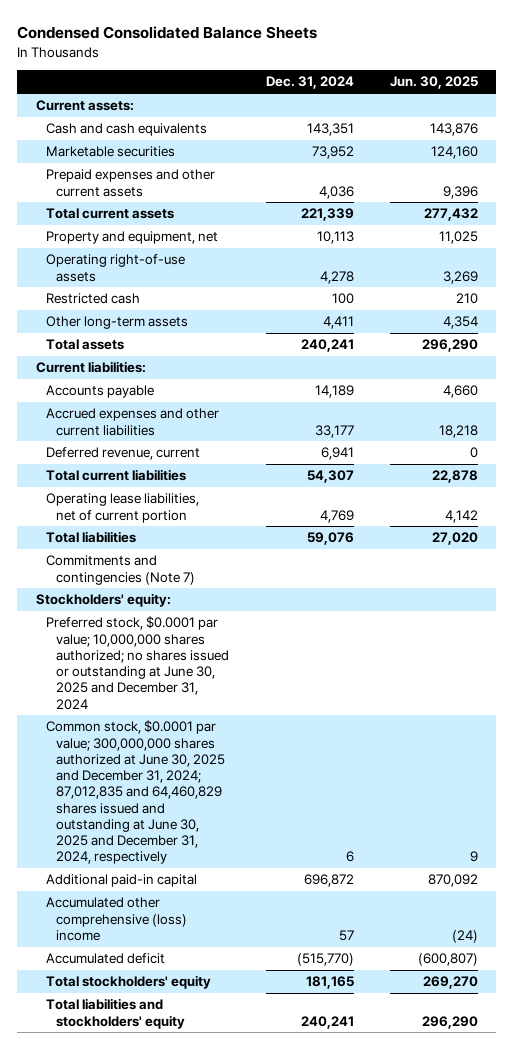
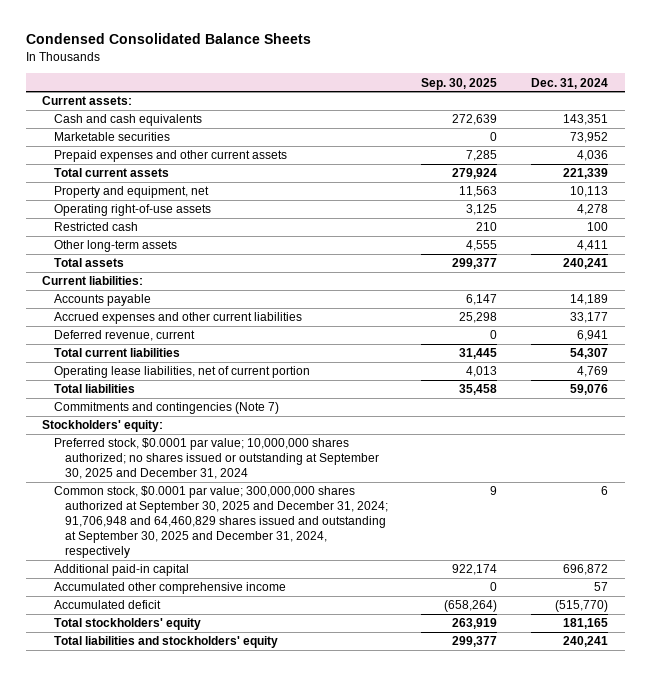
[390,76,479,90] Jun. 30, 2025 -> none
none -> [421,77,498,90] Sep. 30, 2025
[45,616,230,710] Preferred stock, $0.0001 par value; 10,000,000 shares authorized; no shares issued or outstanding at June 30, 2025 and December 31, 2024 -> [53,438,380,480] Preferred stock, $0.0001 par value; 10,000,000 shares authorized; no shares issued or outstanding at September 30, 2025 and December 31, 2024
[45,720,226,865] Common stock, $0.0001 par value; 300,000,000 shares authorized at June 30, 2025 and December 31, 2024; 87,012,835 and 64,460,829 shares issued and outstanding at June 30, 2025 and December 31, 2024, respectively -> [53,486,389,559] Common stock, $0.0001 par value; 300,000,000 shares authorized at September 30, 2025 and December 31, 2024; 91,706,948 and 64,460,829 shares issued and outstanding at September 30, 2025 and December 31, 2024, respectively
[45,897,188,941] Accumulated other comprehensive (loss) income -> [53,582,286,595] Accumulated other comprehensive income

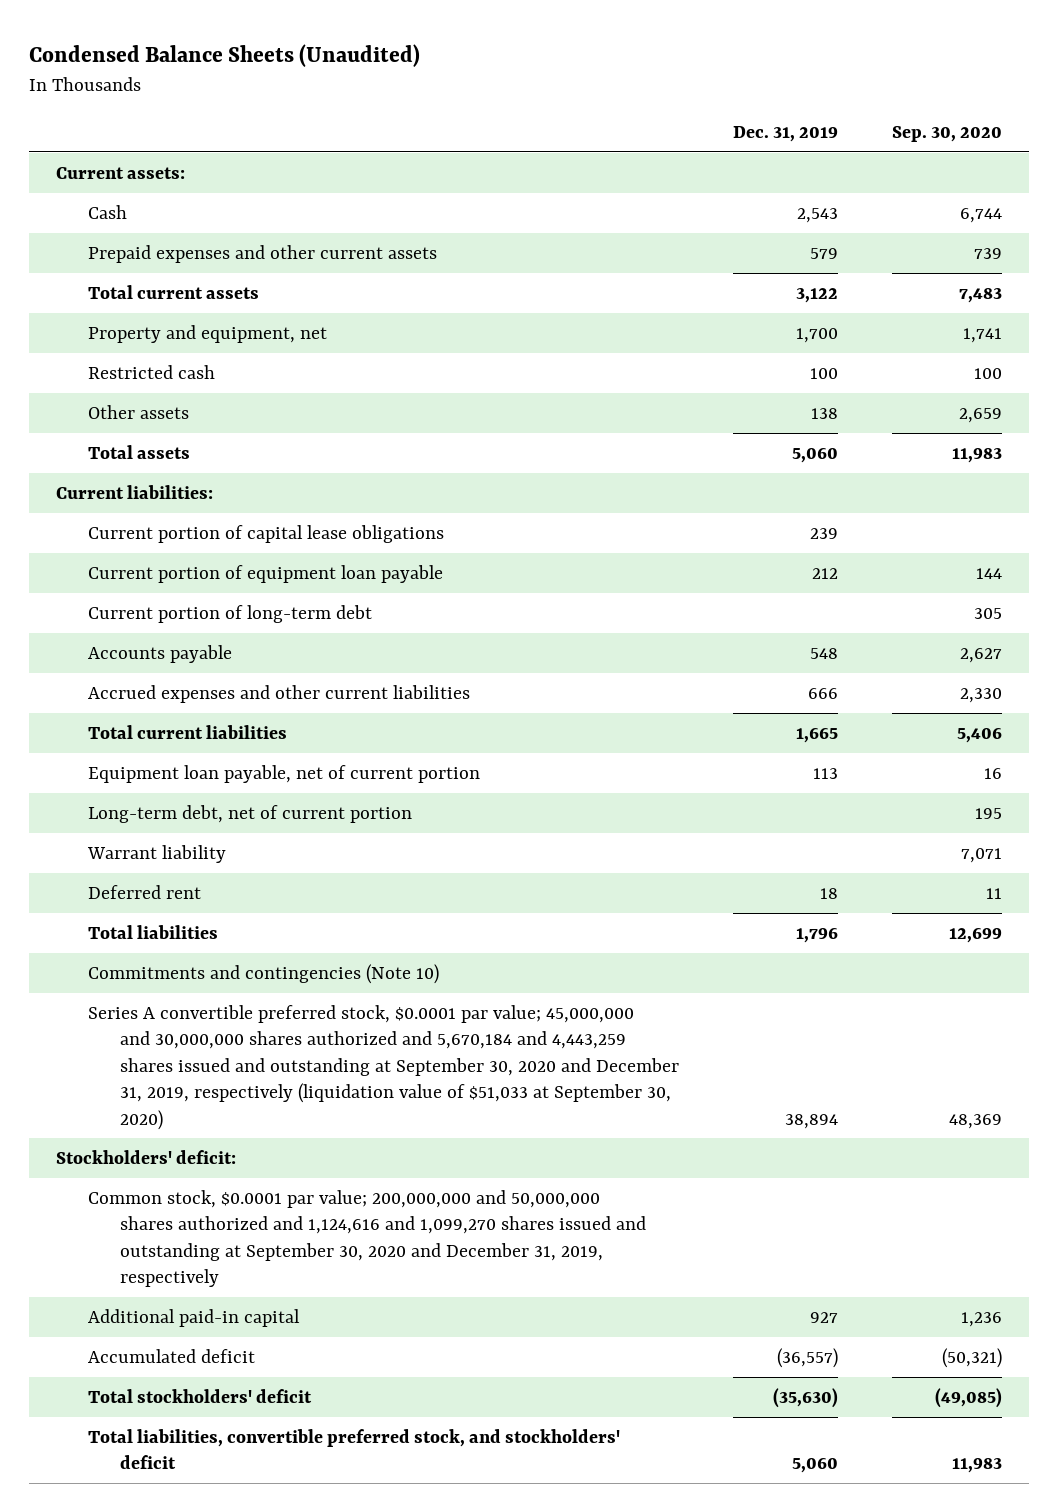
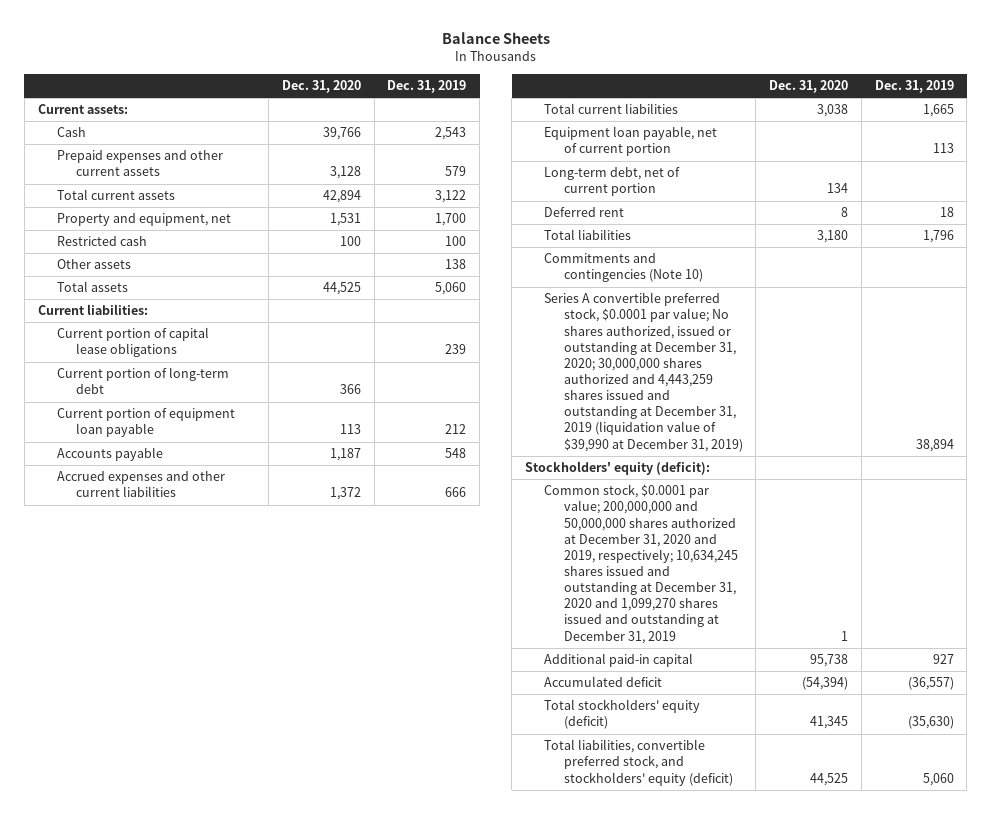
[29,44,421,68] Condensed Balance Sheets (Unaudited) -> [441,32,550,45] Balance Sheets
[891,126,1002,143] Sep. 30, 2020 -> none
none -> [281,80,361,94] Dec. 31, 2020
[88,565,444,584] Current portion of equipment loan payable -> [57,408,236,438] Current portion of equipment loan payable
[87,845,227,864] Warrant liability -> none
[88,1005,680,1130] Series A convertible preferred stock, $0.0001 par value; 45,000,000 and 30,000,000 shares authorized and 5,670,184 and 4,443,259 shares issued and outstanding at September 30, 2020 and December 31, 2019, respectively (liquidation value of $51,033 at September 30, 2020) -> [544,292,743,452] Series A convertible preferred stock, $0.0001 par value; No shares authorized, issued or outstanding at December 31, 2020; 30,000,000 shares authorized and 4,443,259 shares issued and outstanding at December 31, 2019 (liquidation value of $39,990 at December 31, 2019)
[56,1150,237,1165] Stockholders' deficit: -> [524,461,710,476] Stockholders' equity (deficit):
[88,1190,647,1288] Common stock, $0.0001 par value; 200,000,000 and 50,000,000 shares authorized and 1,124,616 and 1,099,270 shares issued and outstanding at September 30, 2020 and December 31, 2019, respectively -> [544,484,738,644] Common stock, $0.0001 par value; 200,000,000 and 50,000,000 shares authorized at December 31, 2020 and 2019, respectively; 10,634,245 shares issued and outstanding at December 31, 2020 and 1,099,270 shares issued and outstanding at December 31, 2019
[88,1389,313,1404] Total stockholders' deficit -> [544,699,701,730] Total stockholders' equity (deficit)
[88,1429,621,1470] Total liabilities, convertible preferred stock, and stockholders' deficit -> [544,739,733,786] Total liabilities, convertible preferred stock, and stockholders' equity (deficit)

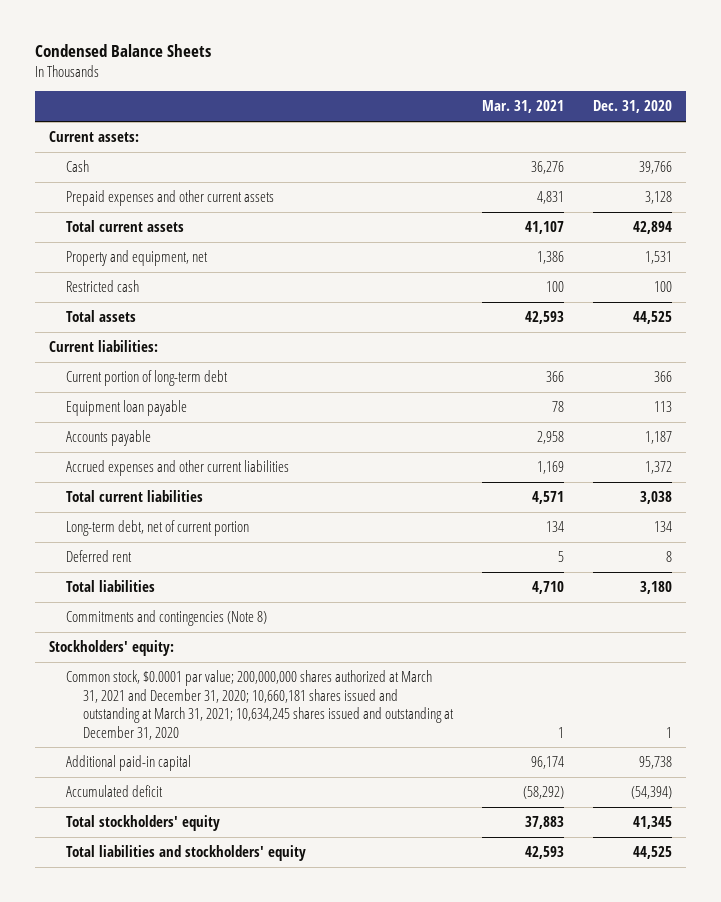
[441,32,550,45] Balance Sheets -> [34,44,211,58] Condensed Balance Sheets
[387,80,467,94] Dec. 31, 2019 -> none
none -> [482,100,565,114] Mar. 31, 2021
[57,259,132,270] Other assets -> none
[57,327,210,358] Current portion of capital lease obligations -> none
[57,408,236,438] Current portion of equipment loan payable -> [66,400,188,417] Equipment loan payable
[544,126,718,157] Equipment loan payable, net of current portion -> none
[544,292,743,452] Series A convertible preferred stock, $0.0001 par value; No shares authorized, issued or outstanding at December 31, 2020; 30,000,000 shares authorized and 4,443,259 shares issued and outstanding at December 31, 2019 (liquidation value of $39,990 at December 31, 2019) -> none
[544,253,703,283] Commitments and contingencies (Note 10) -> [66,610,268,627] Commitments and contingencies (Note 8)
[524,461,710,476] Stockholders' equity (deficit): -> [49,640,175,657] Stockholders' equity:
[544,484,738,644] Common stock, $0.0001 par value; 200,000,000 and 50,000,000 shares authorized at December 31, 2020 and 2019, respectively; 10,634,245 shares issued and outstanding at December 31, 2020 and 1,099,270 shares issued and outstanding at December 31, 2019 -> [66,670,455,740] Common stock, $0.0001 par value; 200,000,000 shares authorized at March 31, 2021 and December 31, 2020; 10,660,181 shares issued and outstanding at March 31, 2021; 10,634,245 shares issued and outstanding at December 31, 2020
[544,699,701,730] Total stockholders' equity (deficit) -> [66,815,221,832] Total stockholders' equity
[544,739,733,786] Total liabilities, convertible preferred stock, and stockholders' equity (deficit) -> [66,845,307,862] Total liabilities and stockholders' equity

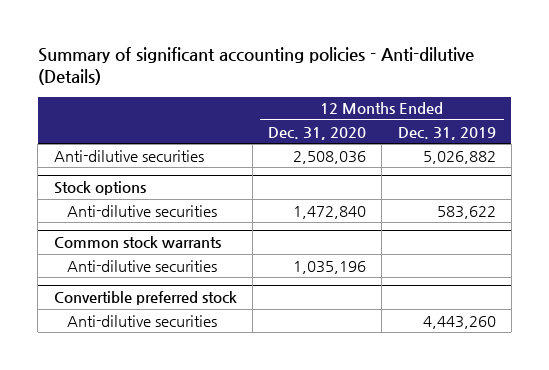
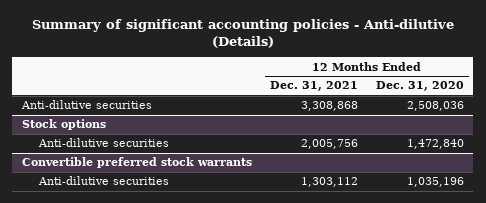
[397,126,496,140] Dec. 31, 2019 -> none
none -> [269,81,358,92] Dec. 31, 2021
[53,236,221,249] Common stock warrants -> [21,157,252,169] Convertible preferred stock warrants
[53,291,237,306] Convertible preferred stock -> none
[67,314,218,327] Anti-dilutive securities -> none

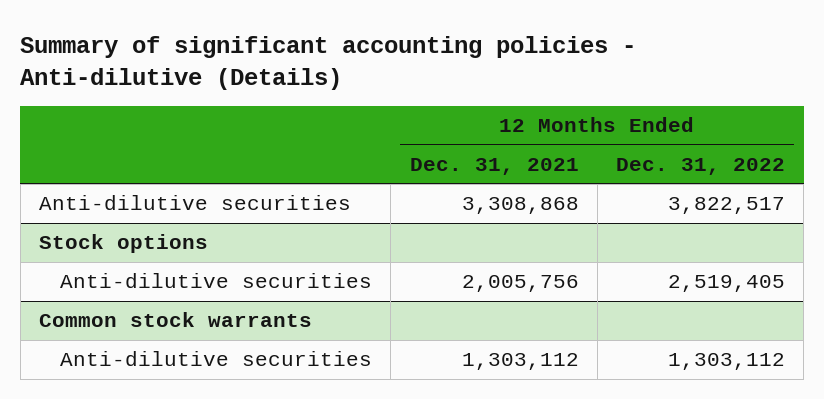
[376,81,465,92] Dec. 31, 2020 -> none
none -> [616,158,786,176] Dec. 31, 2022
[21,157,252,169] Convertible preferred stock warrants -> [38,312,312,328] Common stock warrants

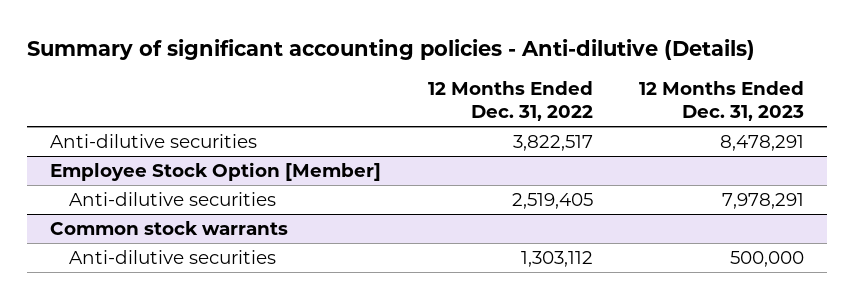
[409,158,579,176] Dec. 31, 2021 -> none
none -> [638,80,804,122] 12 Months Ended Dec. 31, 2023
[38,234,208,254] Stock options -> [50,161,382,181] Employee Stock Option [Member]

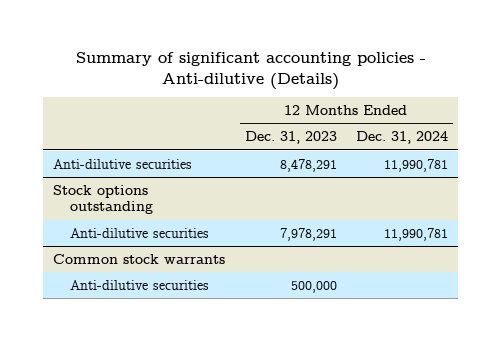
[427,80,593,122] 12 Months Ended Dec. 31, 2022 -> none
none -> [356,131,449,145] Dec. 31, 2024
[50,161,382,181] Employee Stock Option [Member] -> [52,184,154,215] Stock options outstanding

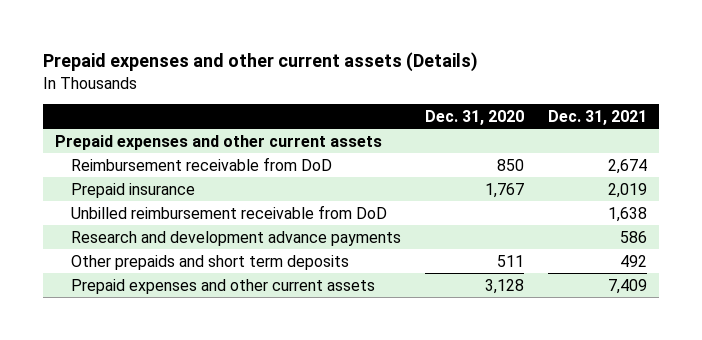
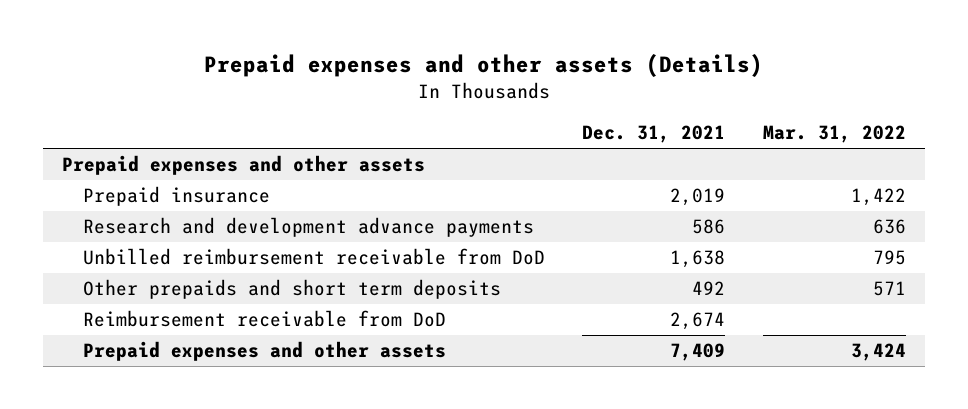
[42,52,478,73] Prepaid expenses and other current assets (Details) -> [203,54,763,78] Prepaid expenses and other assets (Details)
[425,109,525,125] Dec. 31, 2020 -> none
none -> [762,125,906,144] Mar. 31, 2022
[54,134,382,150] Prepaid expenses and other current assets -> [61,155,425,176] Prepaid expenses and other assets
[70,204,387,219] Unbilled reimbursement receivable from DoD -> [82,248,545,266] Unbilled reimbursement receivable from DoD
[70,156,332,171] Reimbursement receivable from DoD -> [82,310,446,328] Reimbursement receivable from DoD
[70,278,375,294] Prepaid expenses and other current assets -> [82,341,446,362] Prepaid expenses and other assets

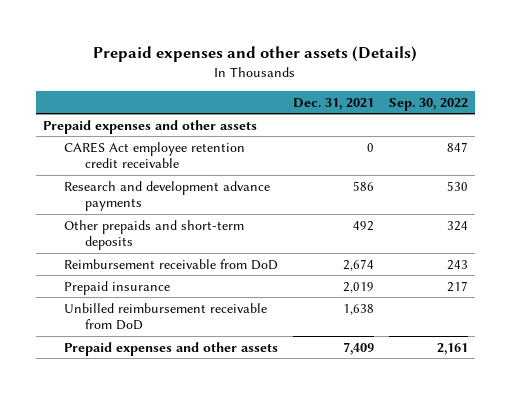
[762,125,906,144] Mar. 31, 2022 -> none
none -> [388,97,468,111] Sep. 30, 2022
none -> [64,141,246,169] CARES Act employee retention credit receivable
[82,279,501,300] Other prepaids and short term deposits -> [64,219,245,251] Other prepaids and short-term deposits
[82,186,270,207] Prepaid insurance -> [64,280,171,295] Prepaid insurance
[82,248,545,266] Unbilled reimbursement receivable from DoD -> [64,302,268,331] Unbilled reimbursement receivable from DoD

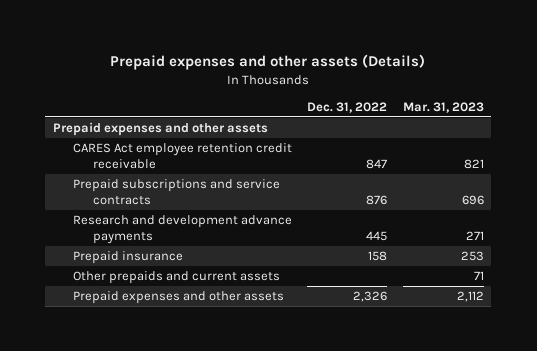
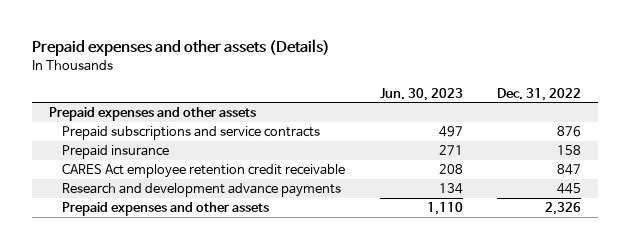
[402,102,484,114] Mar. 31, 2023 -> none
none -> [379,87,463,101] Jun. 30, 2023
[72,271,280,285] Other prepaids and current assets -> none
[72,143,292,169] CARES Act employee retention credit receivable -> [62,163,346,179] CARES Act employee retention credit receivable
[72,215,292,244] Research and development advance payments -> [62,183,342,198] Research and development advance payments

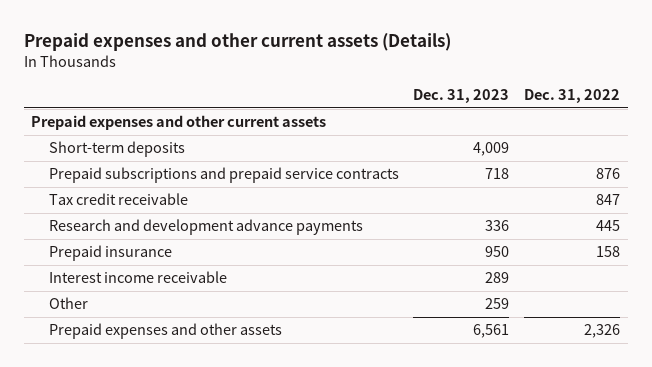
[31,39,330,57] Prepaid expenses and other assets (Details) -> [24,32,452,51] Prepaid expenses and other current assets (Details)
[379,87,463,101] Jun. 30, 2023 -> none
none -> [413,88,510,103] Dec. 31, 2023
[49,107,257,122] Prepaid expenses and other assets -> [31,115,327,131] Prepaid expenses and other current assets
none -> [48,141,185,158] Short-term deposits
[62,126,321,141] Prepaid subscriptions and service contracts -> [48,167,399,184] Prepaid subscriptions and prepaid service contracts
[62,163,346,179] CARES Act employee retention credit receivable -> [48,193,188,206] Tax credit receivable
[62,145,170,160] Prepaid insurance -> [48,245,172,262] Prepaid insurance
none -> [48,271,227,284] Interest income receivable
none -> [48,297,88,310] Other

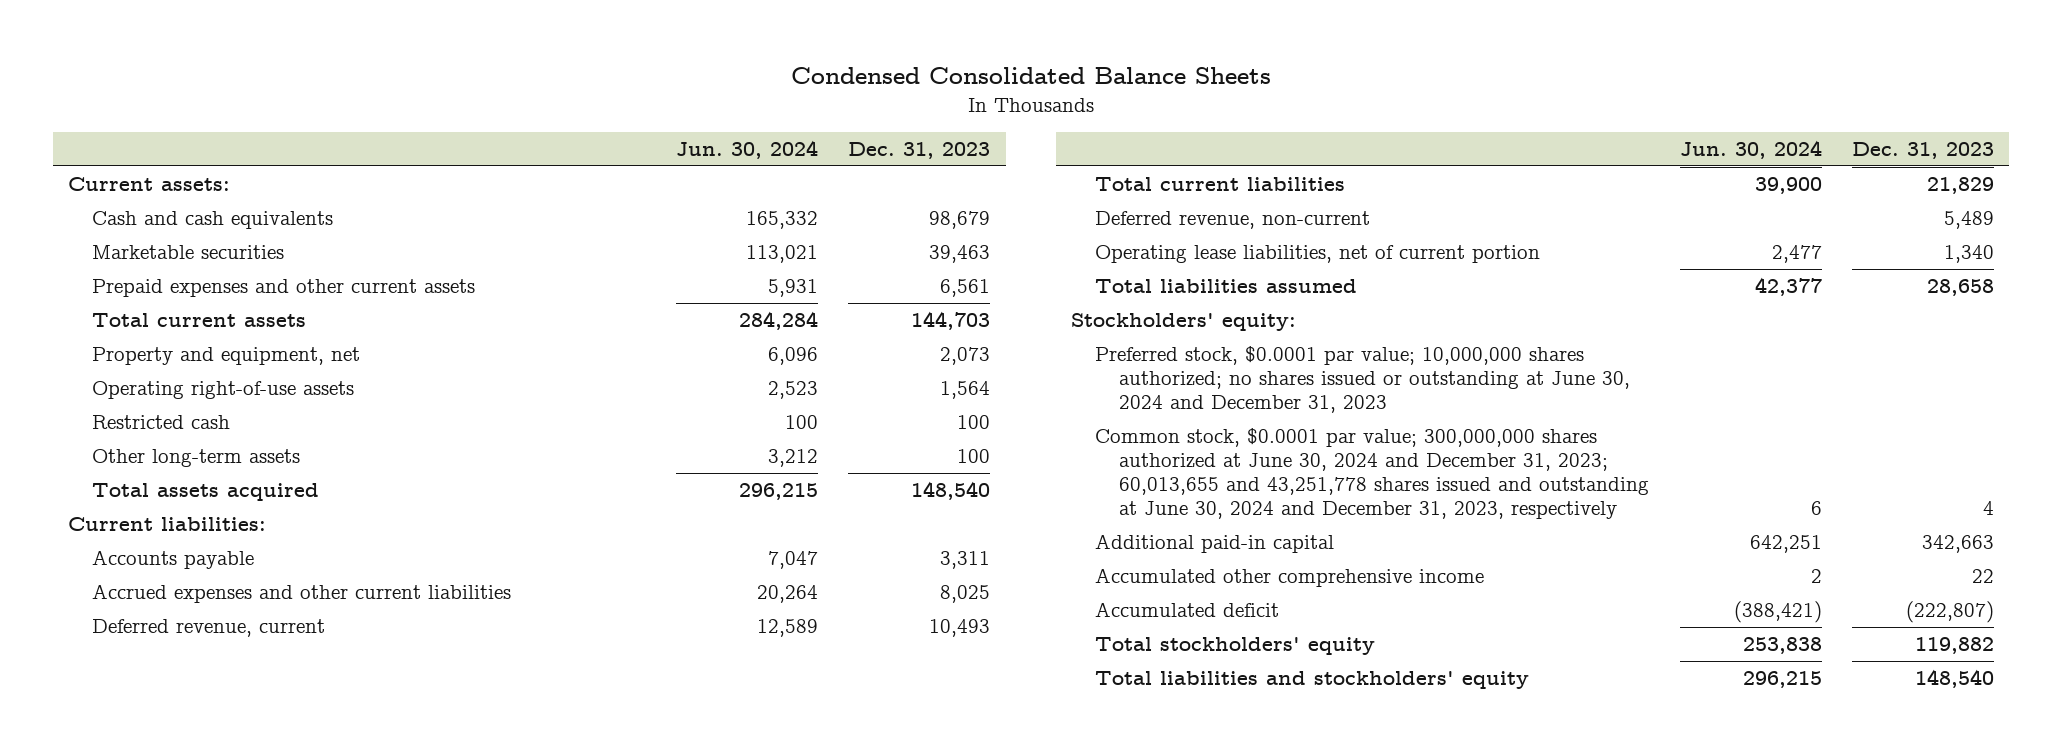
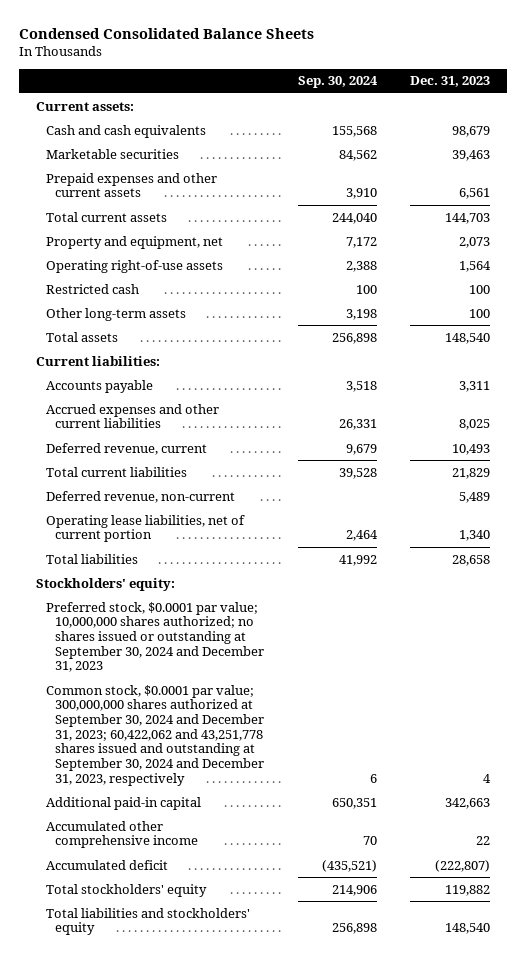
[676,139,819,159] Jun. 30, 2024 -> none
none -> [297,76,378,89] Sep. 30, 2024
[91,482,319,501] Total assets acquired -> [45,331,118,342] Total assets
[1095,278,1358,293] Total liabilities assumed -> [45,553,138,564] Total liabilities
[1095,345,1631,413] Preferred stock, $0.0001 par value; 10,000,000 shares authorized; no shares issued or outstanding at June 30, 2024 and December 31, 2023 -> [45,601,265,673] Preferred stock, $0.0001 par value; 10,000,000 shares authorized; no shares issued or outstanding at September 30, 2024 and December 31, 2023
[1095,427,1650,519] Common stock, $0.0001 par value; 300,000,000 shares authorized at June 30, 2024 and December 31, 2023; 60,013,655 and 43,251,778 shares issued and outstanding at June 30, 2024 and December 31, 2023, respectively -> [45,684,265,786] Common stock, $0.0001 par value; 300,000,000 shares authorized at September 30, 2024 and December 31, 2023; 60,422,062 and 43,251,778 shares issued and outstanding at September 30, 2024 and December 31, 2023, respectively

